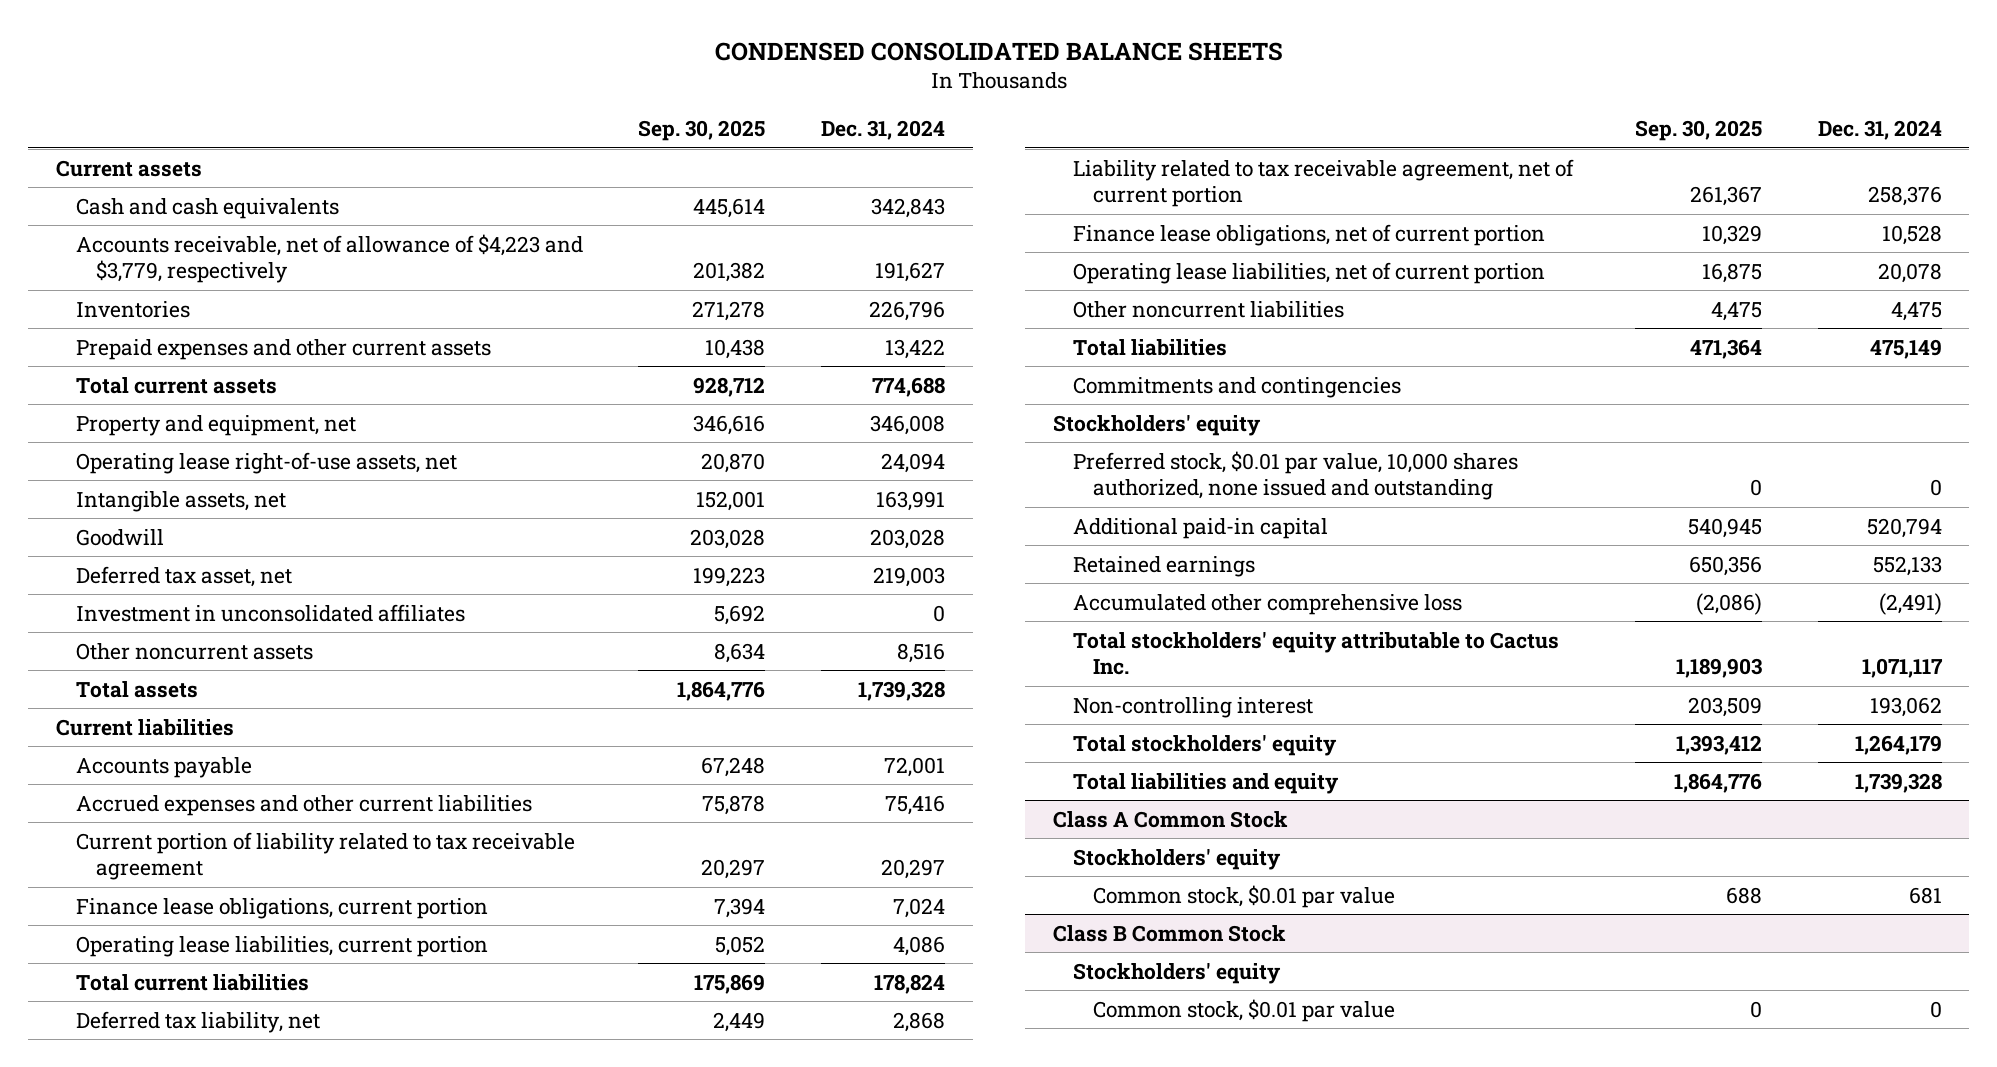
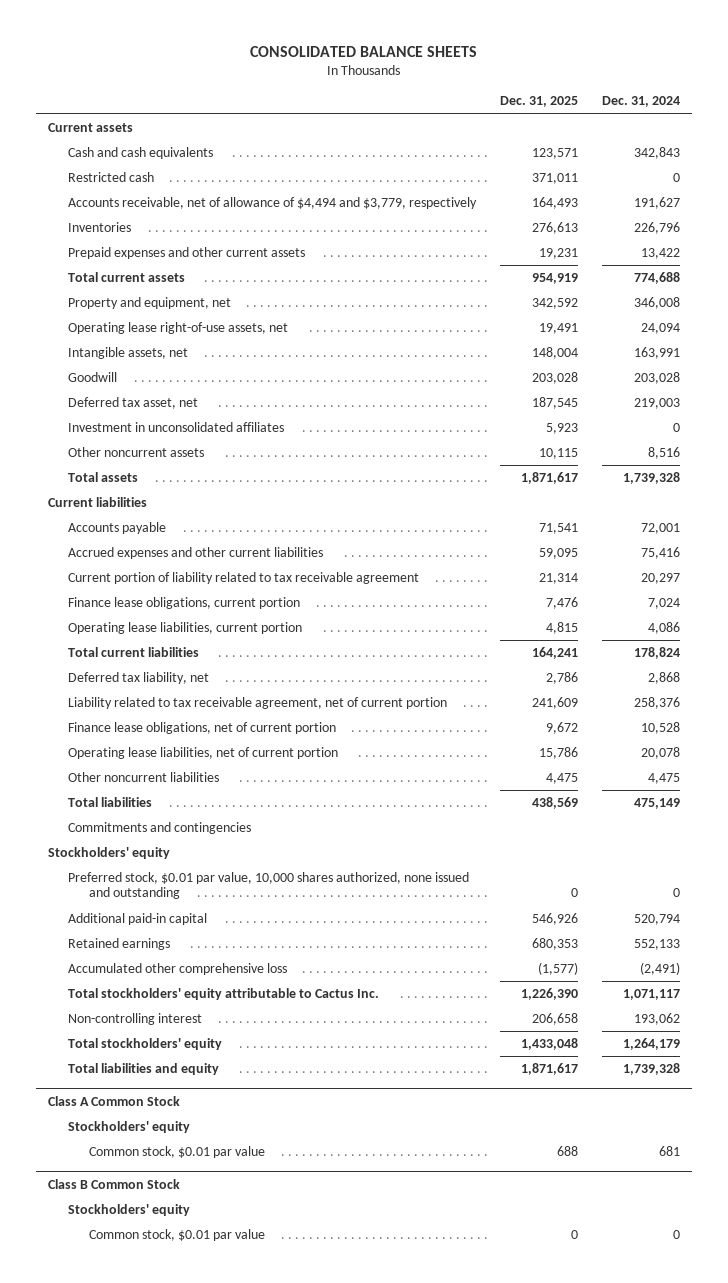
[714,42,1283,62] CONDENSED CONSOLIDATED BALANCE SHEETS -> [250,45,478,57] CONSOLIDATED BALANCE SHEETS
[638,119,766,141] Sep. 30, 2025 -> none
none -> [500,96,579,108] Dec. 31, 2025
none -> [68,172,155,183] Restricted cash
[75,233,583,284] Accounts receivable, net of allowance of $4,223 and $3,779, respectively -> [68,197,478,210] Accounts receivable, net of allowance of $4,494 and $3,779, respectively

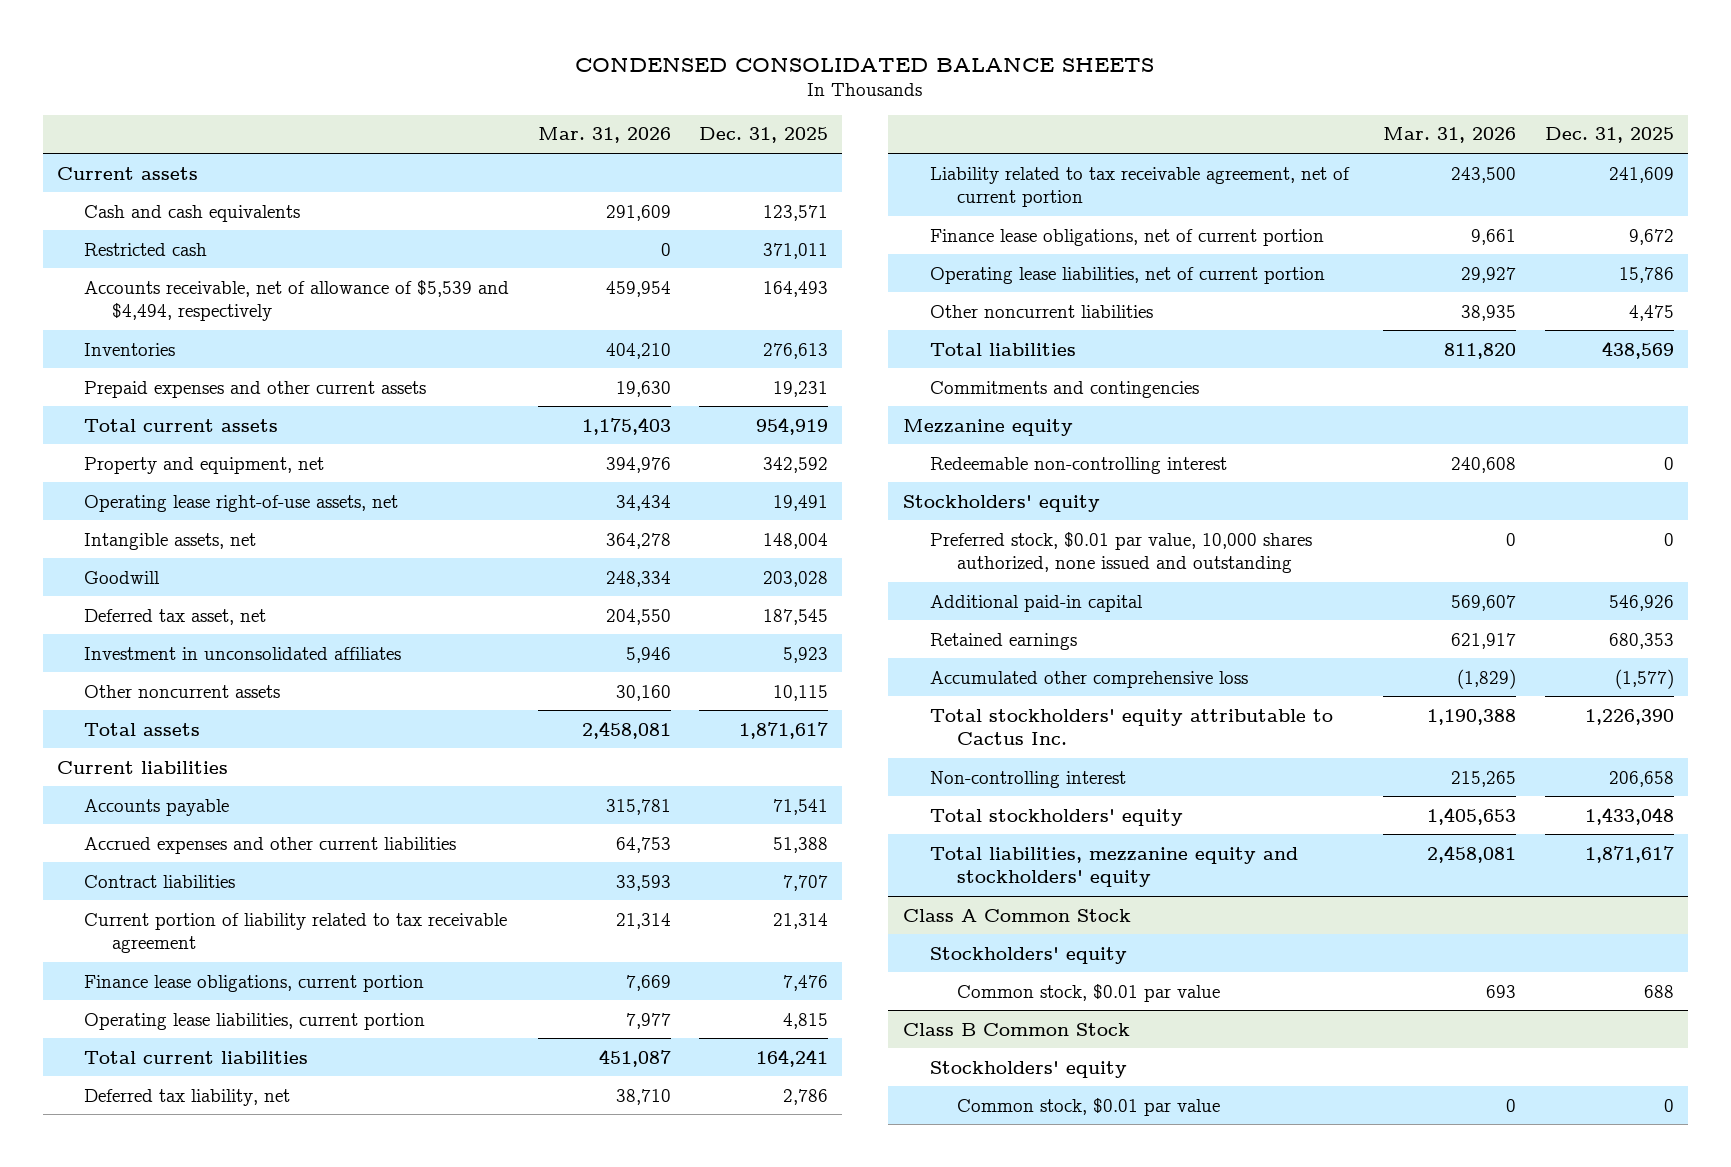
[250,45,478,57] CONSOLIDATED BALANCE SHEETS -> [575,56,1155,72] CONDENSED CONSOLIDATED BALANCE SHEETS
[602,96,681,108] Dec. 31, 2024 -> none
none -> [537,127,671,144] Mar. 31, 2026
[68,197,478,210] Accounts receivable, net of allowance of $4,494 and $3,779, respectively -> [84,279,510,322] Accounts receivable, net of allowance of $5,539 and $4,494, respectively
[539,548,579,560] 59,095 -> [773,836,829,853] 51,388
none -> [84,874,236,888] Contract liabilities
none -> [902,418,1073,436] Mezzanine equity
none -> [929,456,1227,474] Redeemable non-controlling interest
[68,1063,220,1076] Total liabilities and equity -> [929,846,1298,888] Total liabilities, mezzanine equity and stockholders' equity

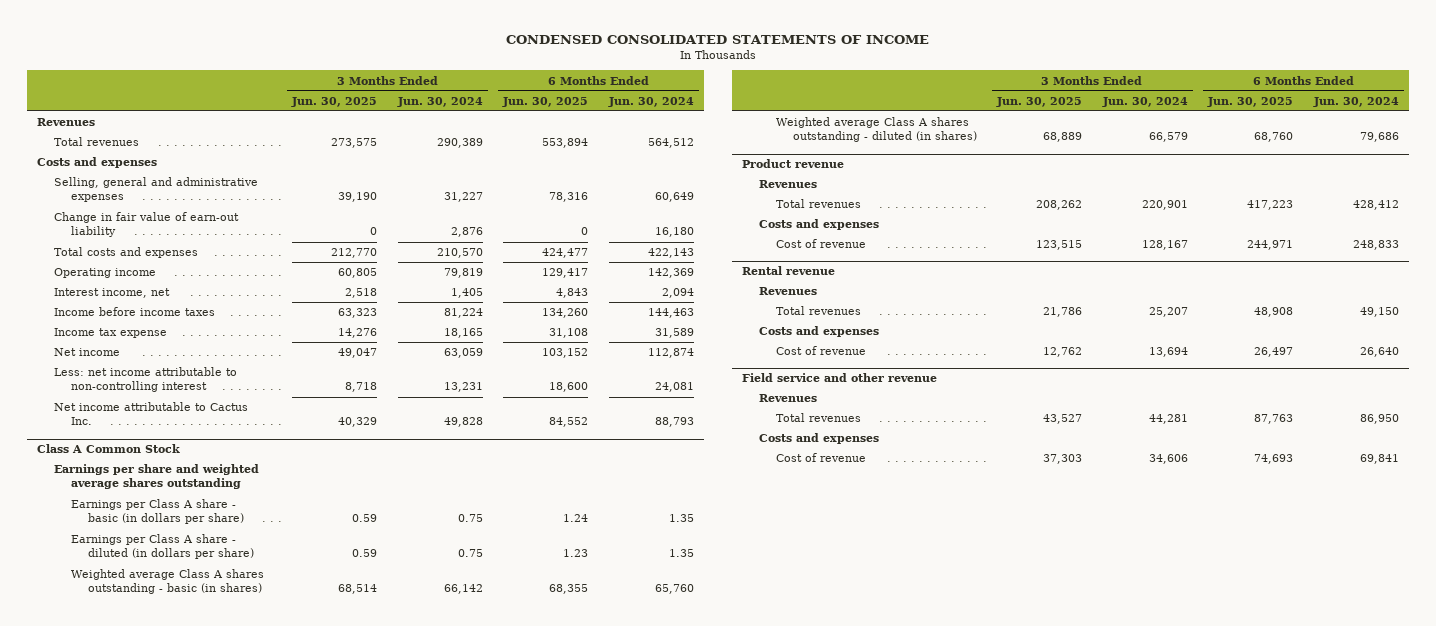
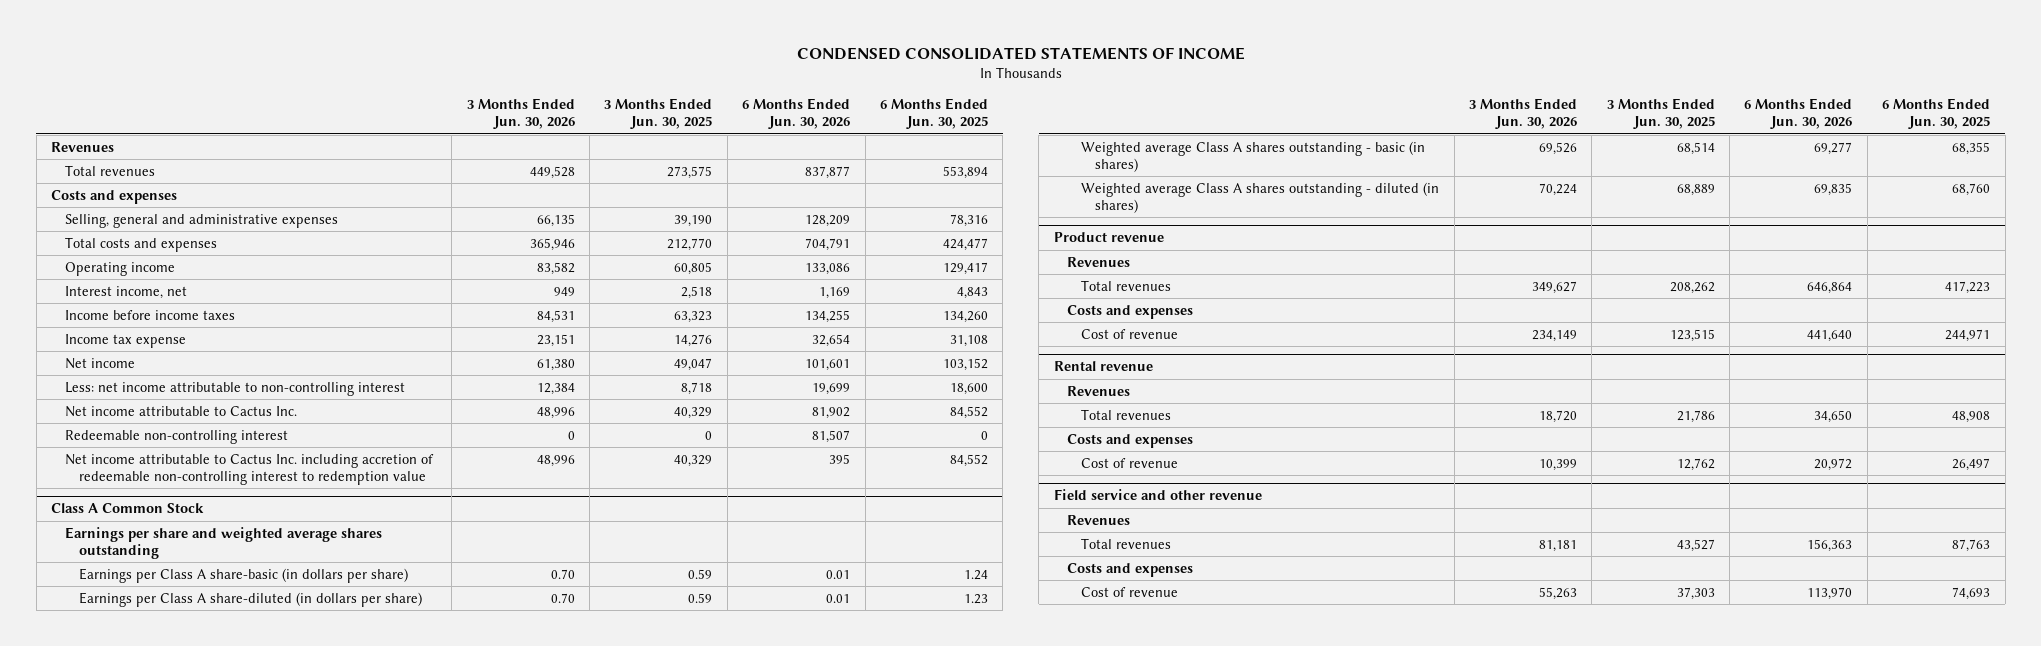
[396,96,483,107] Jun. 30, 2024 -> none
[607,96,694,107] Jun. 30, 2024 -> none
none -> [466,98,575,130] 3 Months Ended Jun. 30, 2026
none -> [742,98,851,130] 6 Months Ended Jun. 30, 2026
[54,212,240,238] Change in fair value of earn-out liability -> none
none -> [65,429,289,444] Redeemable non-controlling interest
none -> [65,453,435,485] Net income attributable to Cactus Inc. including accretion of redeemable non-controlling interest to redemption value
[70,499,244,525] Earnings per Class A share - basic (in dollars per share) -> [78,567,408,583] Earnings per Class A share-basic (in dollars per share)
[70,534,254,560] Earnings per Class A share - diluted (in dollars per share) -> [78,591,422,607] Earnings per Class A share-diluted (in dollars per share)

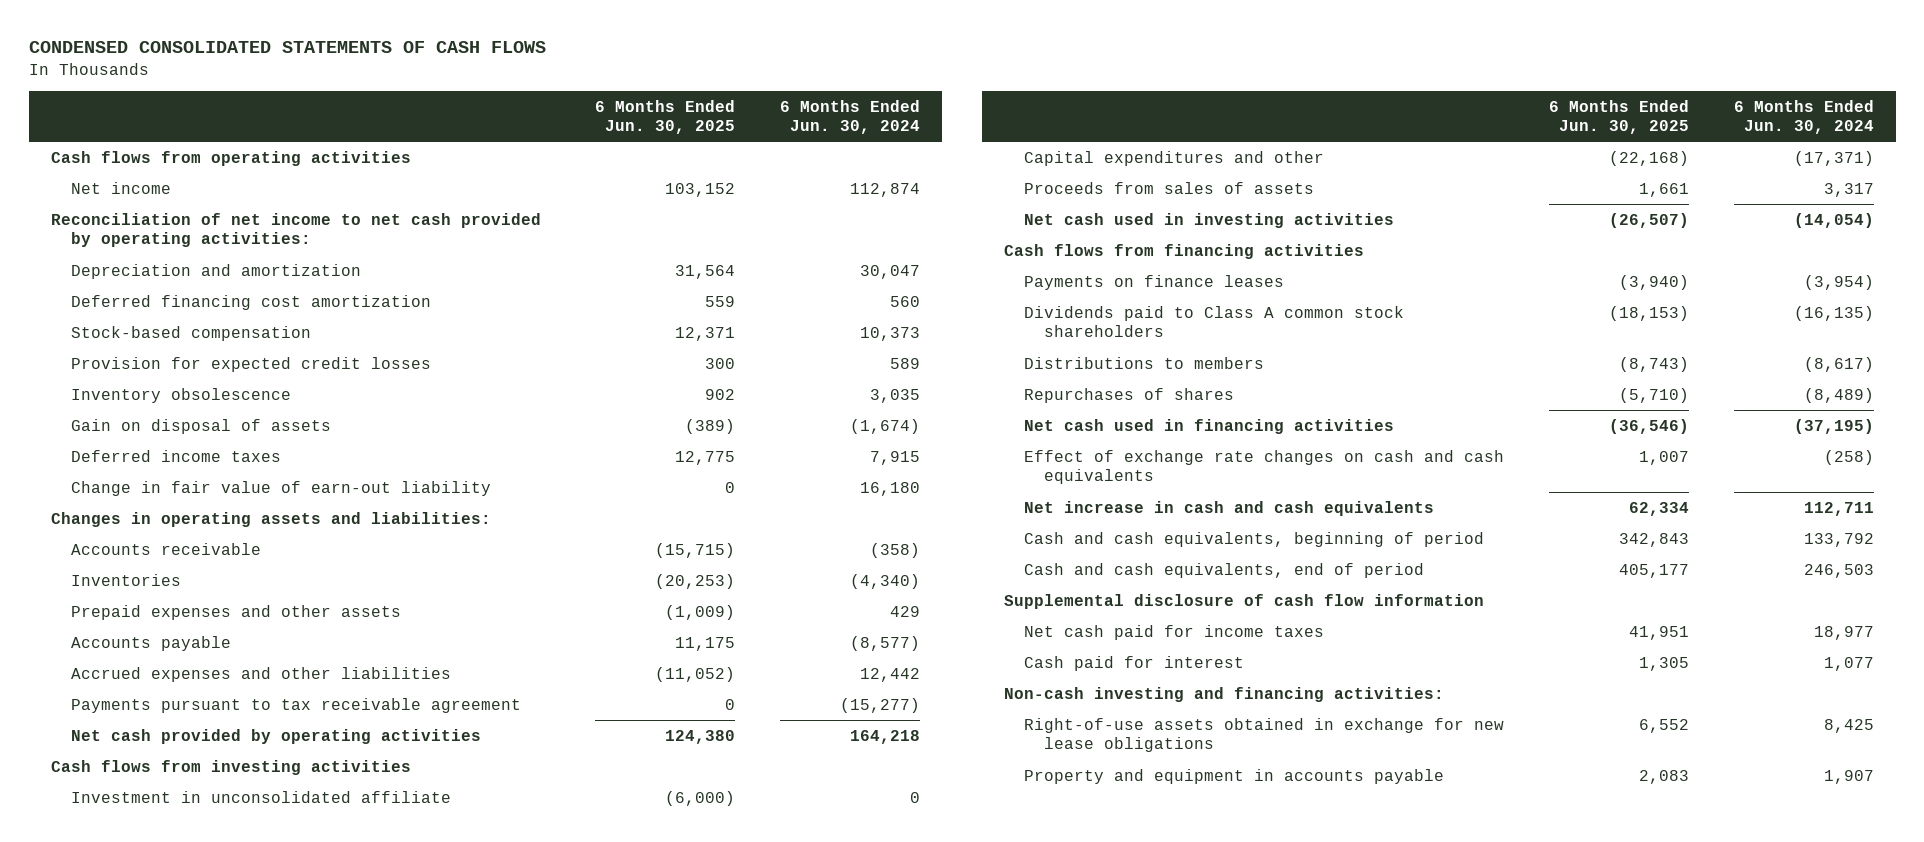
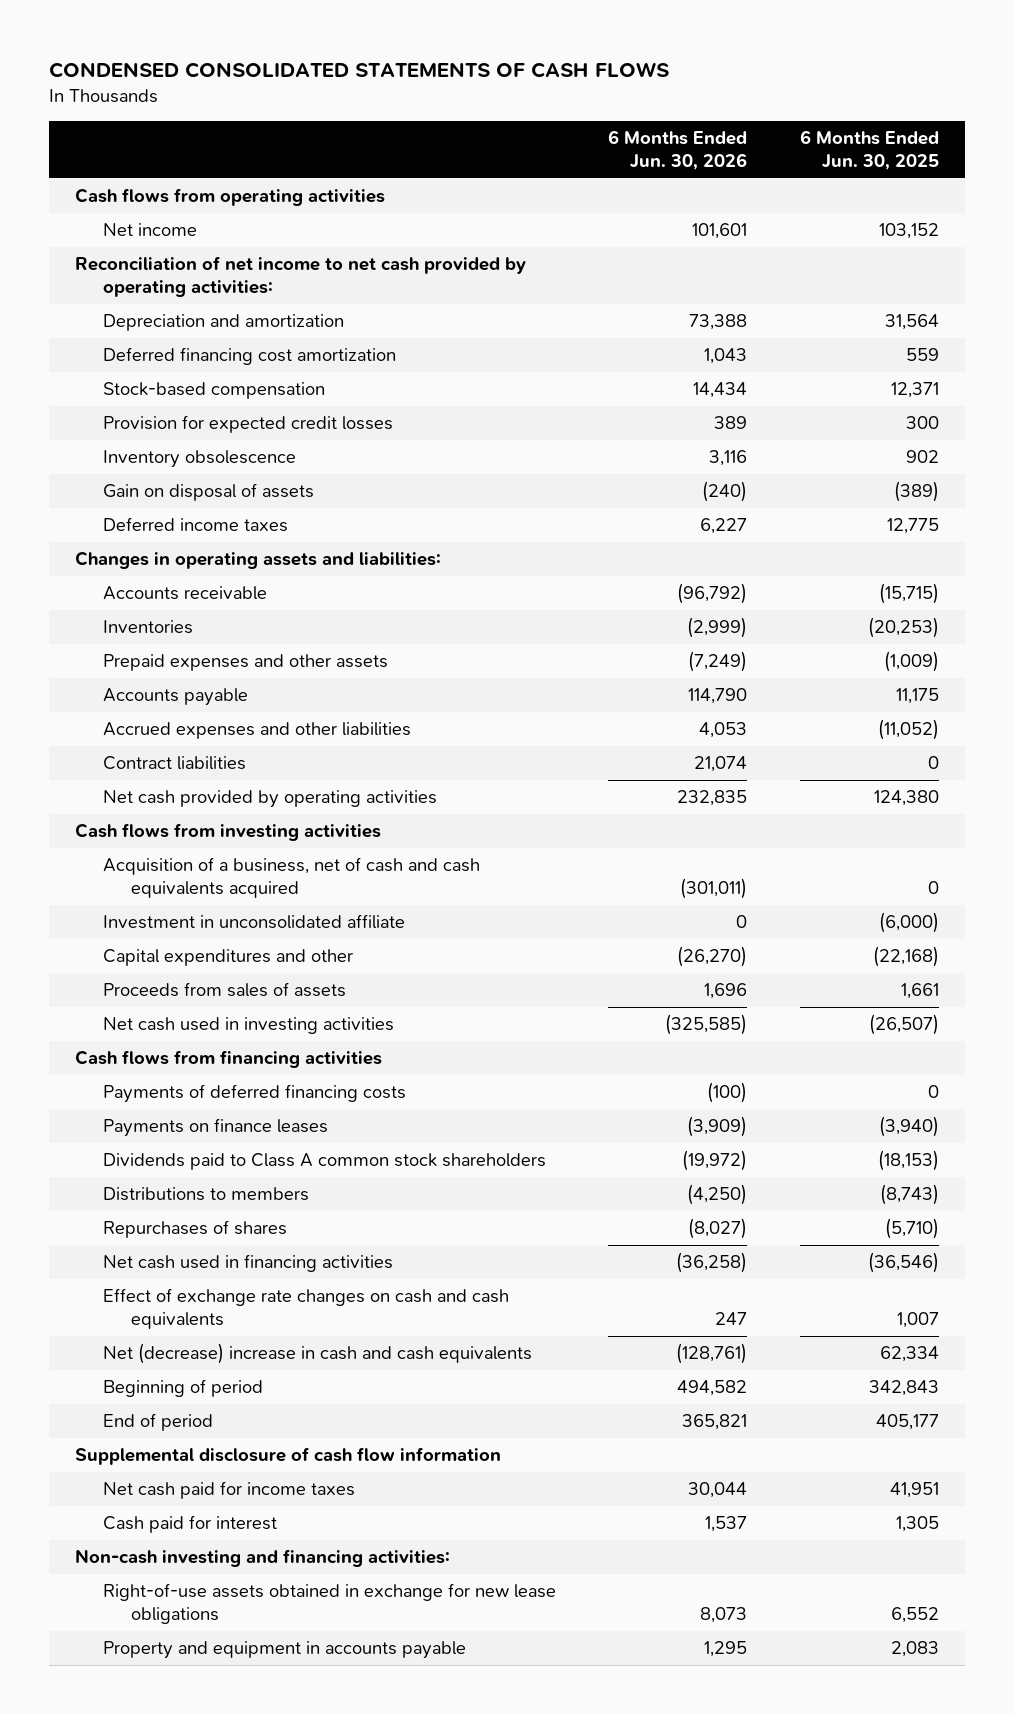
[779,99,920,134] 6 Months Ended Jun. 30, 2024 -> none
none -> [608,130,748,170] 6 Months Ended Jun. 30, 2026
[70,480,491,496] Change in fair value of earn-out liability -> none
[70,697,521,713] Payments pursuant to tax receivable agreement -> none
none -> [102,756,246,771] Contract liabilities
none -> [102,857,480,899] Acquisition of a business, net of cash and cash equivalents acquired
none -> [102,1084,406,1104] Payments of deferred financing costs
[1024,500,1435,516] Net increase in cash and cash equivalents -> [102,1343,532,1365] Net (decrease) increase in cash and cash equivalents
[1024,531,1485,547] Cash and cash equivalents, beginning of period -> [102,1379,263,1398] Beginning of period
[1024,562,1425,578] Cash and cash equivalents, end of period -> [102,1413,213,1432] End of period

